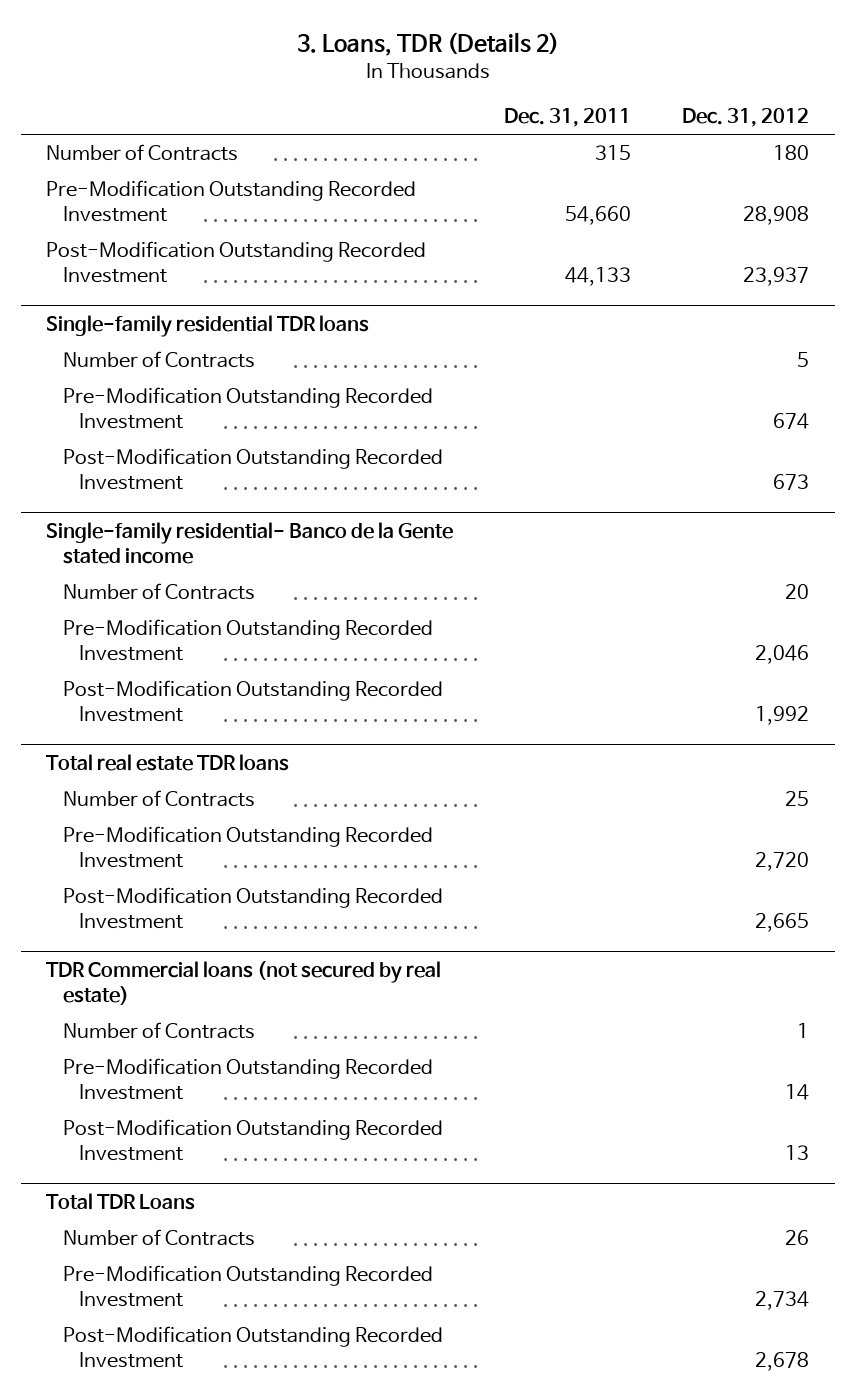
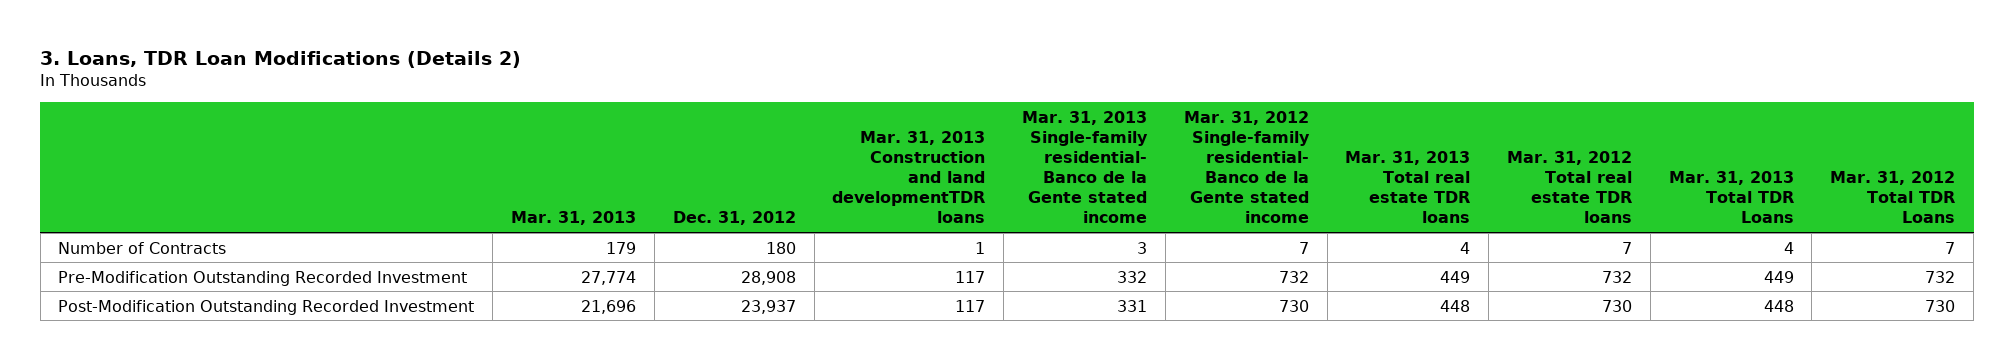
[296,32,559,57] 3. Loans, TDR (Details 2) -> [40,50,522,68] 3. Loans, TDR Loan Modifications (Details 2)
[504,108,632,128] Dec. 31, 2011 -> none
none -> [511,211,637,226] Mar. 31, 2013
none -> [832,130,986,224] Mar. 31, 2013 Construction and land developmentTDR loans
none -> [1022,110,1149,224] Mar. 31, 2013 Single-family residential- Banco de la Gente stated income
none -> [1183,110,1310,224] Mar. 31, 2012 Single-family residential- Banco de la Gente stated income
none -> [1345,151,1471,224] Mar. 31, 2013 Total real estate TDR loans
none -> [1507,151,1633,224] Mar. 31, 2012 Total real estate TDR loans
none -> [1668,171,1794,224] Mar. 31, 2013 Total TDR Loans
none -> [1830,171,1956,224] Mar. 31, 2012 Total TDR Loans
[46,314,370,337] Single-family residential TDR loans -> none
[62,351,255,369] Number of Contracts -> none
[62,387,433,430] Pre-Modification Outstanding Recorded Investment -> none
[62,448,443,491] Post-Modification Outstanding Recorded Investment -> none
[46,521,454,564] Single-family residential- Banco de la Gente stated income -> none
[62,583,255,601] Number of Contracts -> none
[62,619,433,662] Pre-Modification Outstanding Recorded Investment -> none
[62,680,443,723] Post-Modification Outstanding Recorded Investment -> none
[46,753,290,771] Total real estate TDR loans -> none
[62,790,255,808] Number of Contracts -> none
[62,826,433,869] Pre-Modification Outstanding Recorded Investment -> none
[62,887,443,930] Post-Modification Outstanding Recorded Investment -> none
[46,960,442,1005] TDR Commercial loans (not secured by real estate) -> none
[62,1022,255,1040] Number of Contracts -> none
[62,1058,433,1101] Pre-Modification Outstanding Recorded Investment -> none
[62,1119,443,1162] Post-Modification Outstanding Recorded Investment -> none
[46,1192,196,1210] Total TDR Loans -> none
[62,1229,255,1247] Number of Contracts -> none
[62,1265,433,1308] Pre-Modification Outstanding Recorded Investment -> none
[62,1326,443,1369] Post-Modification Outstanding Recorded Investment -> none

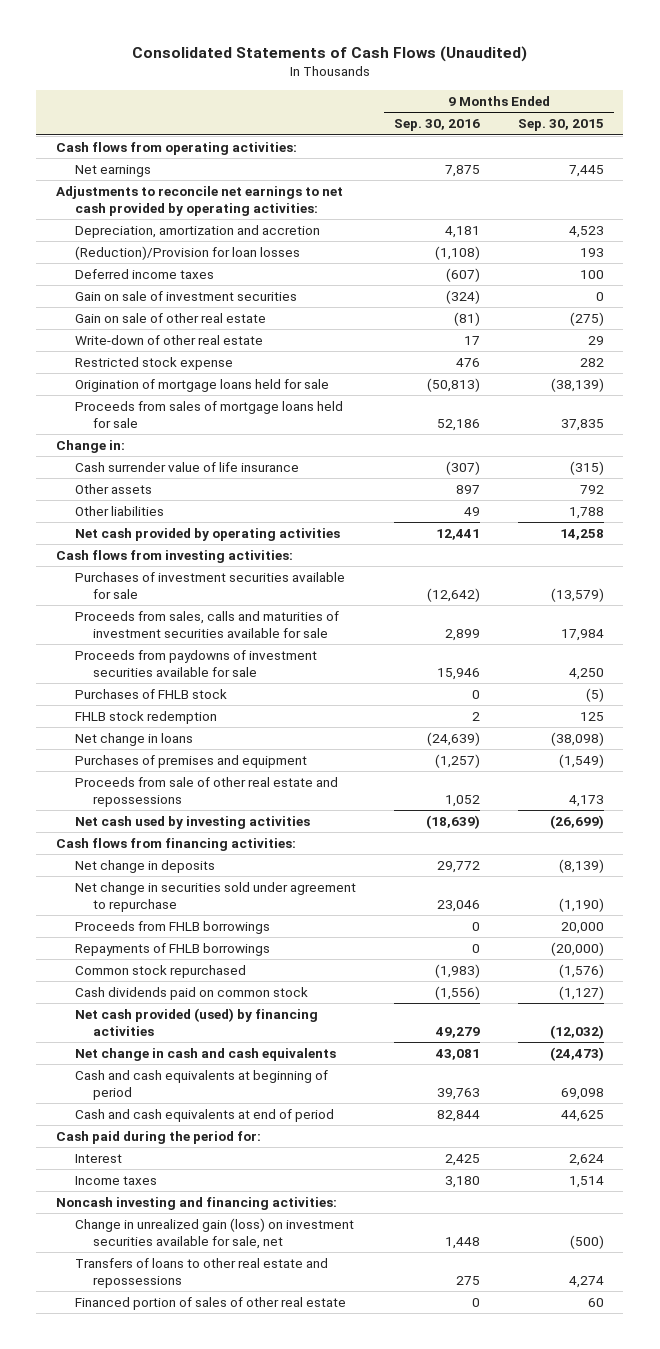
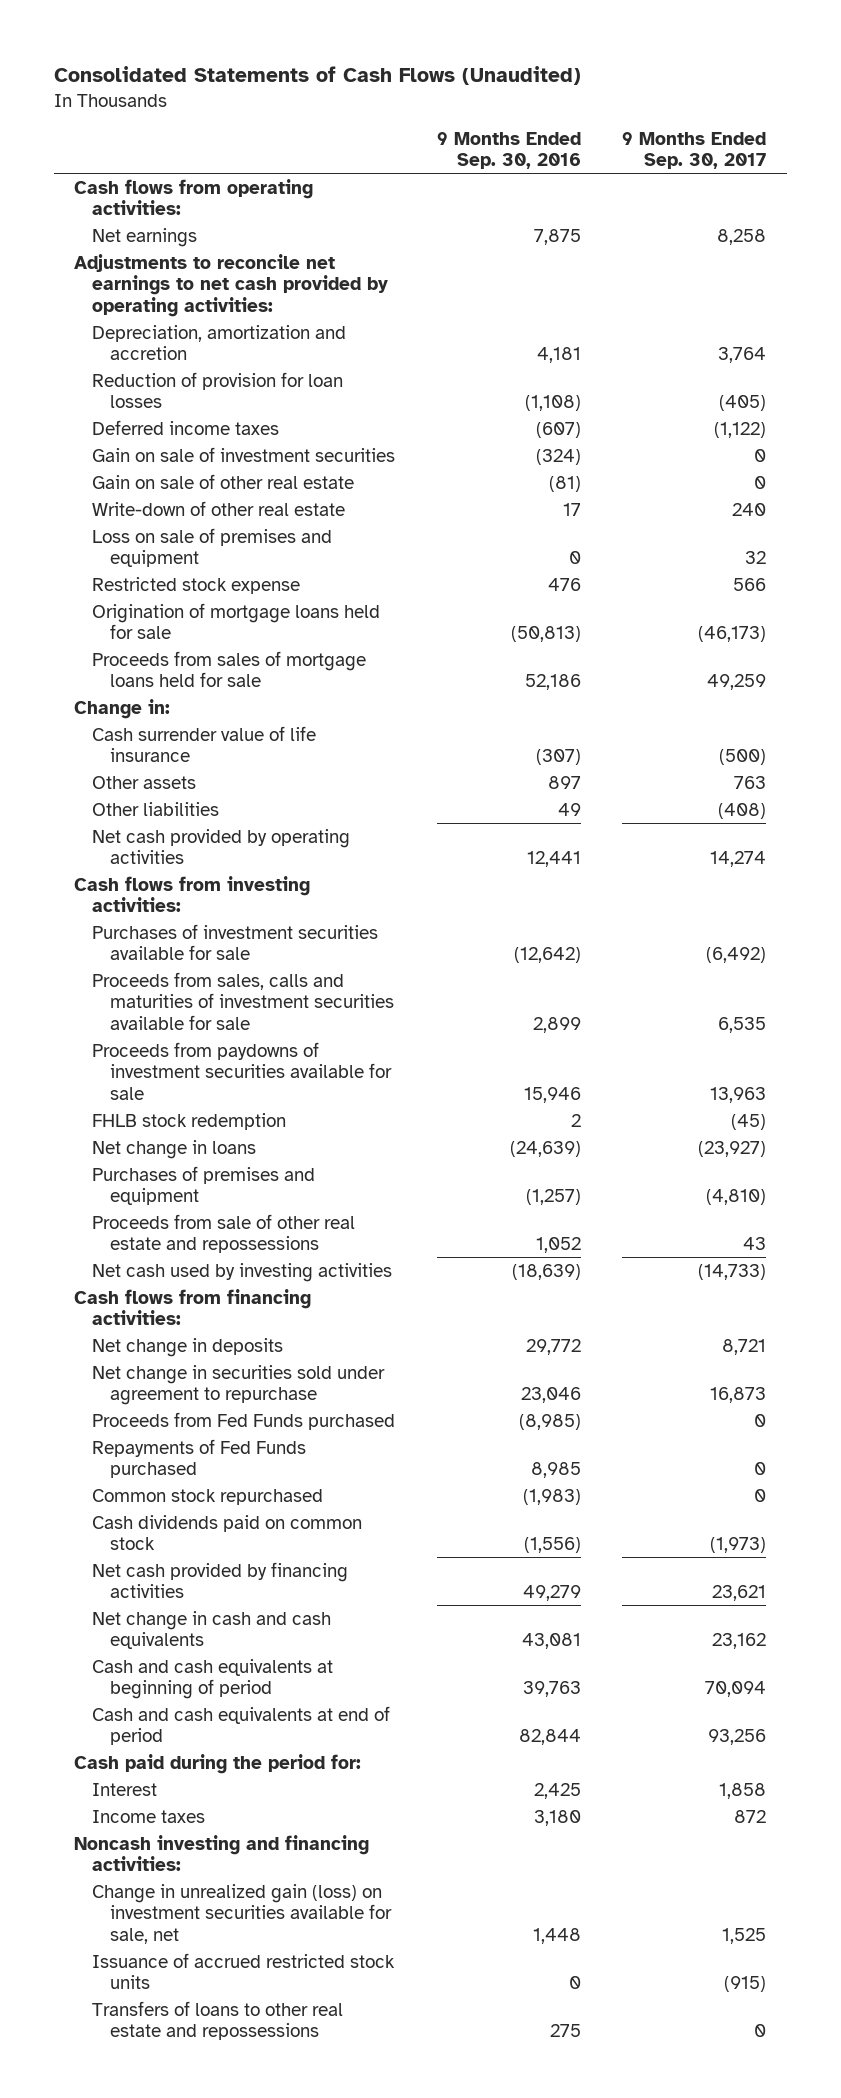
[518,119,605,132] Sep. 30, 2015 -> none
none -> [622,131,767,169] 9 Months Ended Sep. 30, 2017
[74,246,300,261] (Reduction)/Provision for loan losses -> [91,371,343,409] Reduction of provision for loan losses
none -> [91,527,332,568] Loss on sale of premises and equipment
[74,689,227,700] Purchases of FHLB stock -> none
[74,921,270,935] Proceeds from FHLB borrowings -> [91,1411,395,1430] Proceeds from Fed Funds purchased
[471,922,480,932] 0 -> [518,1413,581,1430] (8,985)
[74,943,270,957] Repayments of FHLB borrowings -> [91,1438,306,1479] Repayments of Fed Funds purchased
[471,944,480,954] 0 -> [530,1462,581,1479] 8,985
[74,1008,318,1036] Net cash provided (used) by financing activities -> [91,1561,348,1599] Net cash provided by financing activities
none -> [91,1952,395,1990] Issuance of accrued restricted stock units
[74,1297,346,1311] Financed portion of sales of other real estate -> none

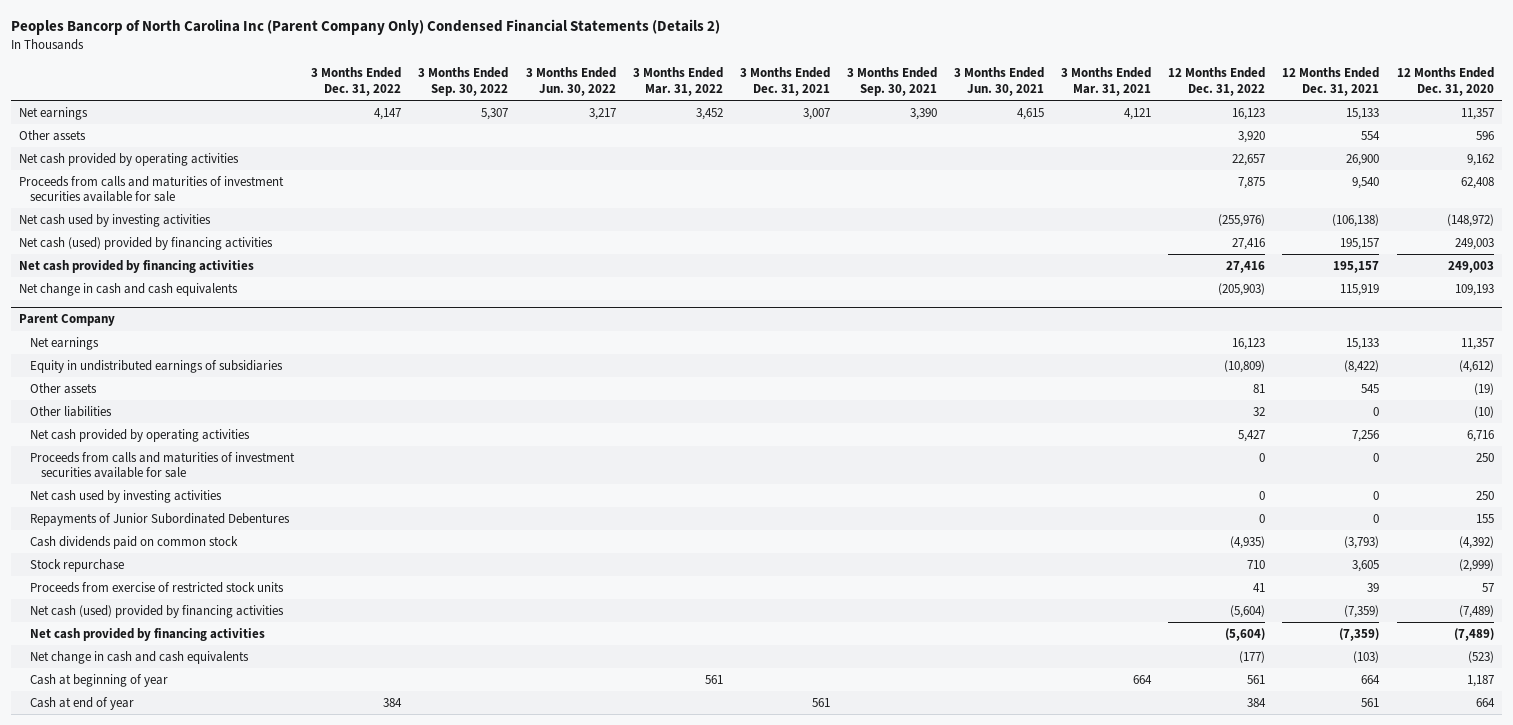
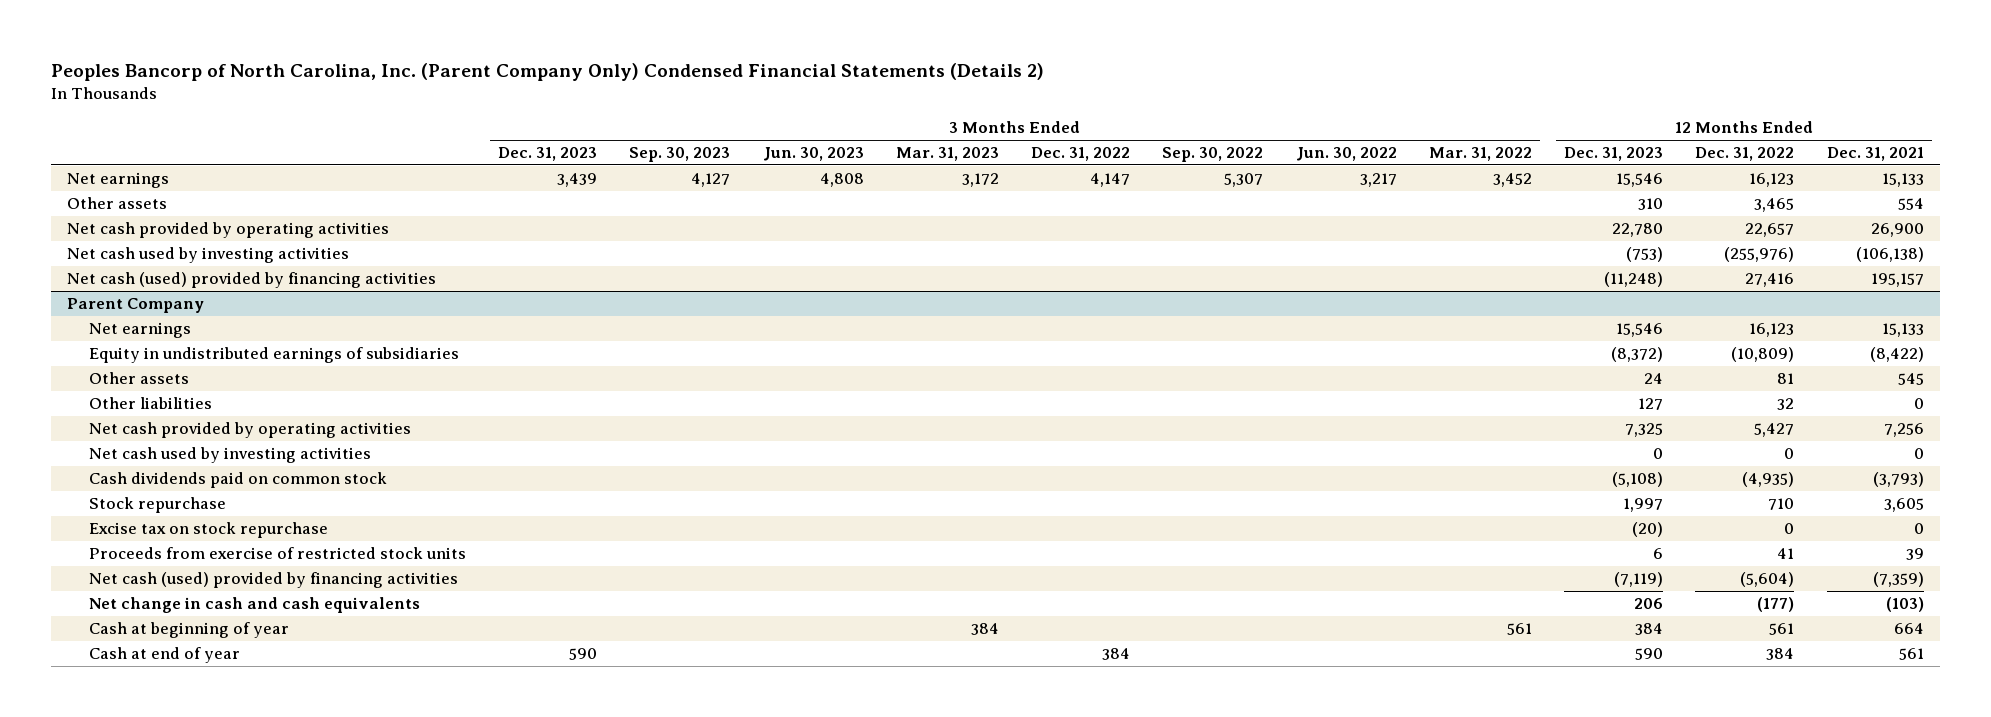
[10,19,720,36] Peoples Bancorp of North Carolina Inc (Parent Company Only) Condensed Financial Statements (Details 2) -> [51,62,1045,81] Peoples Bancorp of North Carolina, Inc. (Parent Company Only) Condensed Financial Statements (Details 2)
[739,67,830,96] 3 Months Ended Dec. 31, 2021 -> none
[846,67,937,96] 3 Months Ended Sep. 30, 2021 -> none
[954,67,1045,96] 3 Months Ended Jun. 30, 2021 -> none
[1061,67,1152,96] 3 Months Ended Mar. 31, 2021 -> none
[1396,67,1494,96] 12 Months Ended Dec. 31, 2020 -> none
none -> [498,147,598,162] Dec. 31, 2023
none -> [629,147,731,163] Sep. 30, 2023
none -> [762,147,864,162] Jun. 30, 2023
none -> [895,147,999,162] Mar. 31, 2023
none -> [1564,147,1664,162] Dec. 31, 2023
[1238,130,1266,143] 3,920 -> [1754,198,1795,213] 3,465
[19,175,285,203] Proceeds from calls and maturities of investment securities available for sale -> none
[19,259,255,273] Net cash provided by financing activities -> none
[19,282,239,296] Net change in cash and cash equivalents -> none
[30,451,296,479] Proceeds from calls and maturities of investment securities available for sale -> none
[30,512,291,526] Repayments of Junior Subordinated Debentures -> none
none -> [88,522,328,539] Excise tax on stock repurchase
[30,627,266,641] Net cash provided by financing activities -> none

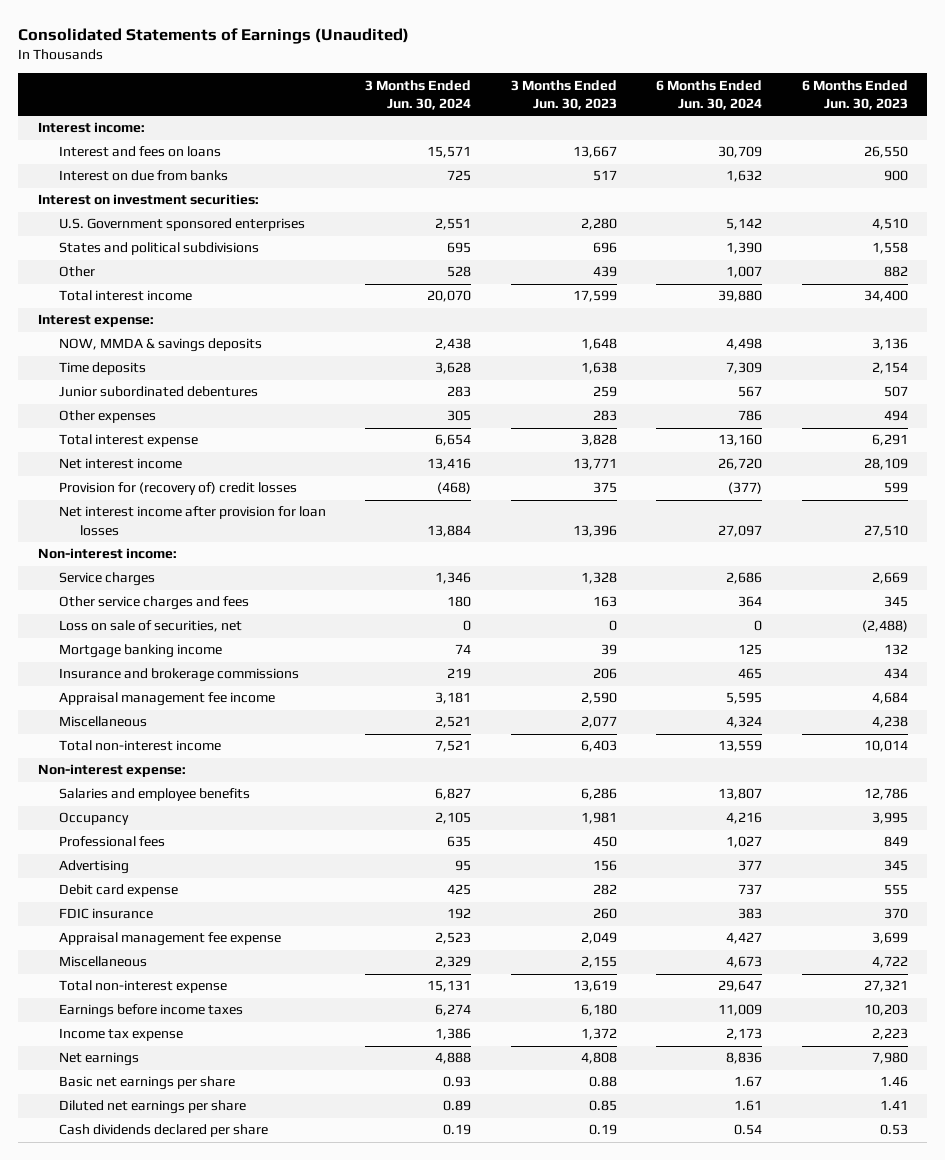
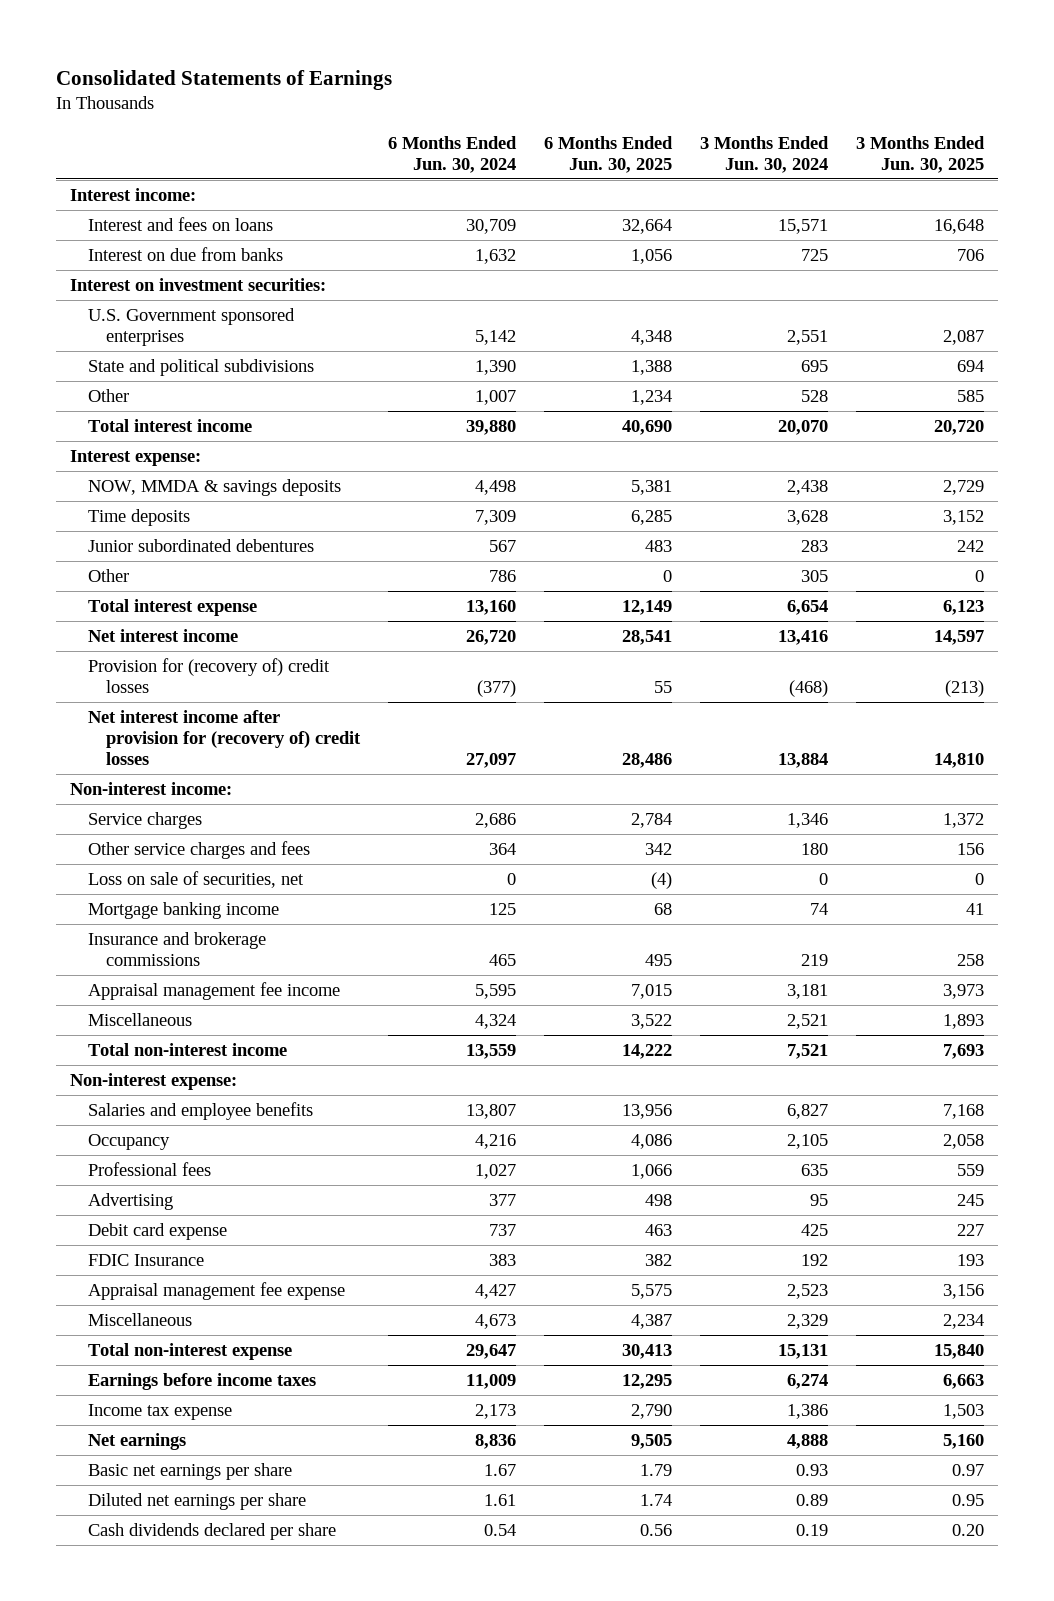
[17,27,409,44] Consolidated Statements of Earnings (Unaudited) -> [56,69,393,90] Consolidated Statements of Earnings
[510,79,617,111] 3 Months Ended Jun. 30, 2023 -> none
[801,79,908,111] 6 Months Ended Jun. 30, 2023 -> none
none -> [543,135,673,173] 6 Months Ended Jun. 30, 2025
none -> [855,135,985,173] 3 Months Ended Jun. 30, 2025
[58,242,259,256] States and political subdivisions -> [88,358,315,376] State and political subdivisions
[58,410,156,424] Other expenses -> [88,568,130,582] Other
[58,506,326,536] Net interest income after provision for loan losses -> [88,709,362,766] Net interest income after provision for (recovery of) credit losses
[58,908,153,920] FDIC insurance -> [88,1253,205,1266] FDIC Insurance

